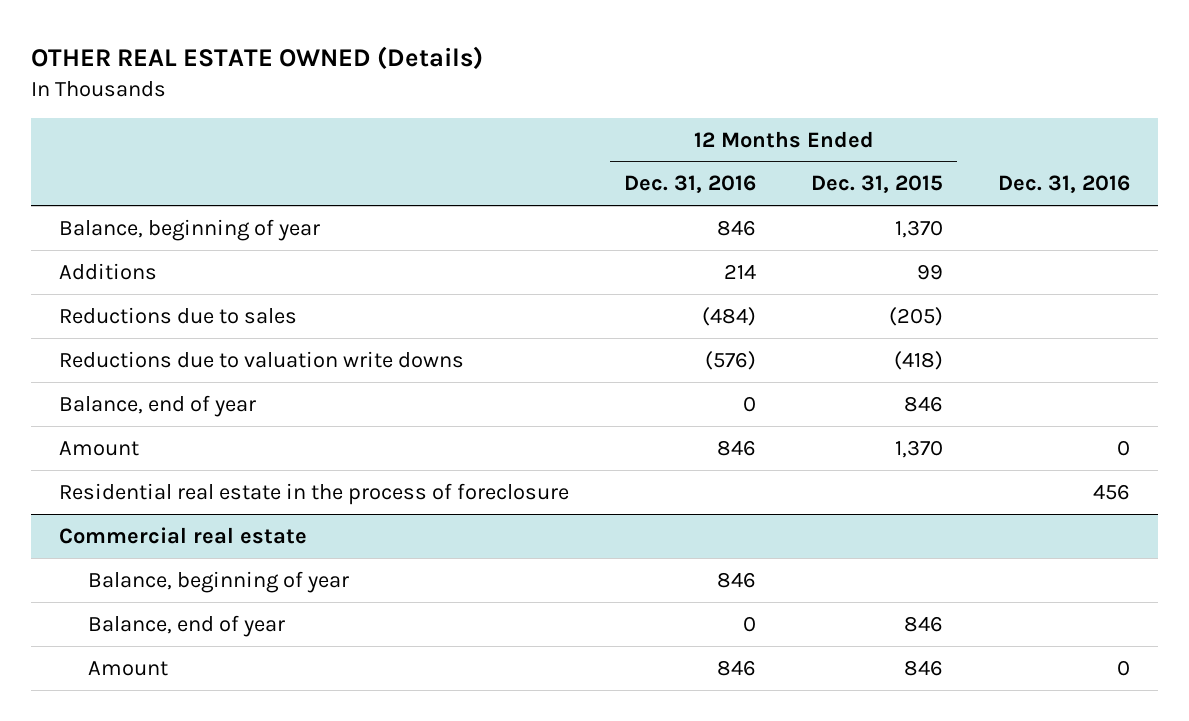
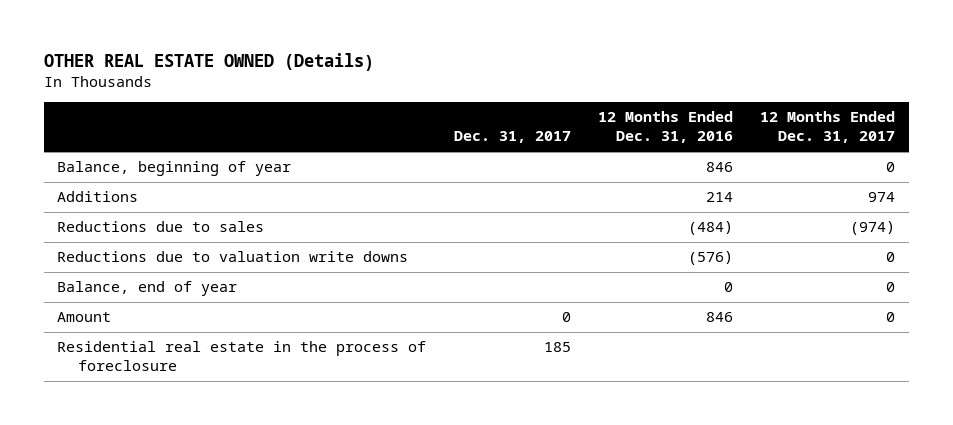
[811,175,944,194] Dec. 31, 2015 -> none
[998,175,1131,194] Dec. 31, 2016 -> none
none -> [453,131,571,144] Dec. 31, 2017
none -> [760,111,896,144] 12 Months Ended Dec. 31, 2017
[58,526,307,544] Commercial real estate -> none
[88,570,350,593] Balance, beginning of year -> none
[88,614,286,637] Balance, end of year -> none
[88,660,169,676] Amount -> none

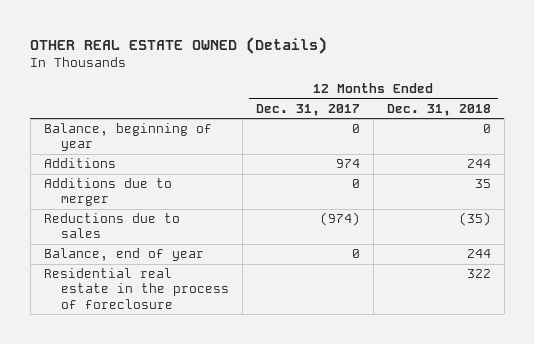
[453,131,571,144] Dec. 31, 2017 -> none
[597,111,733,144] 12 Months Ended Dec. 31, 2016 -> none
none -> [386,103,491,116] Dec. 31, 2018
none -> [43,178,172,207] Additions due to merger
[57,251,409,263] Reductions due to valuation write downs -> none
[57,312,112,323] Amount -> none

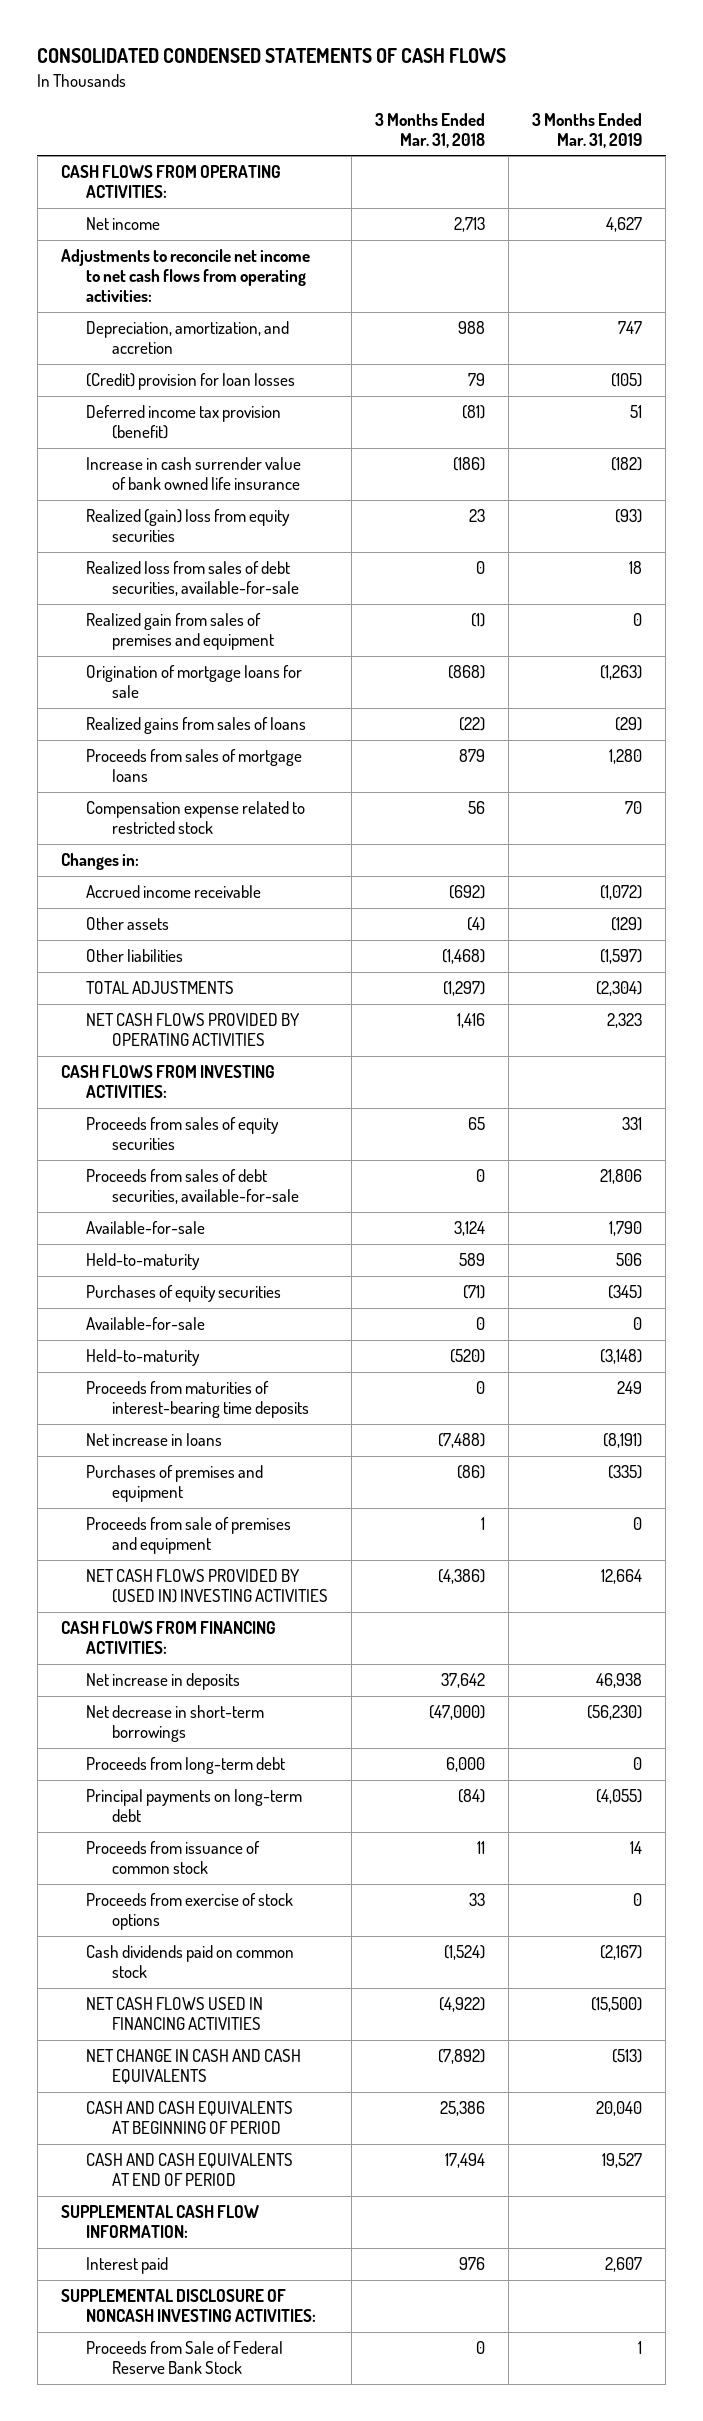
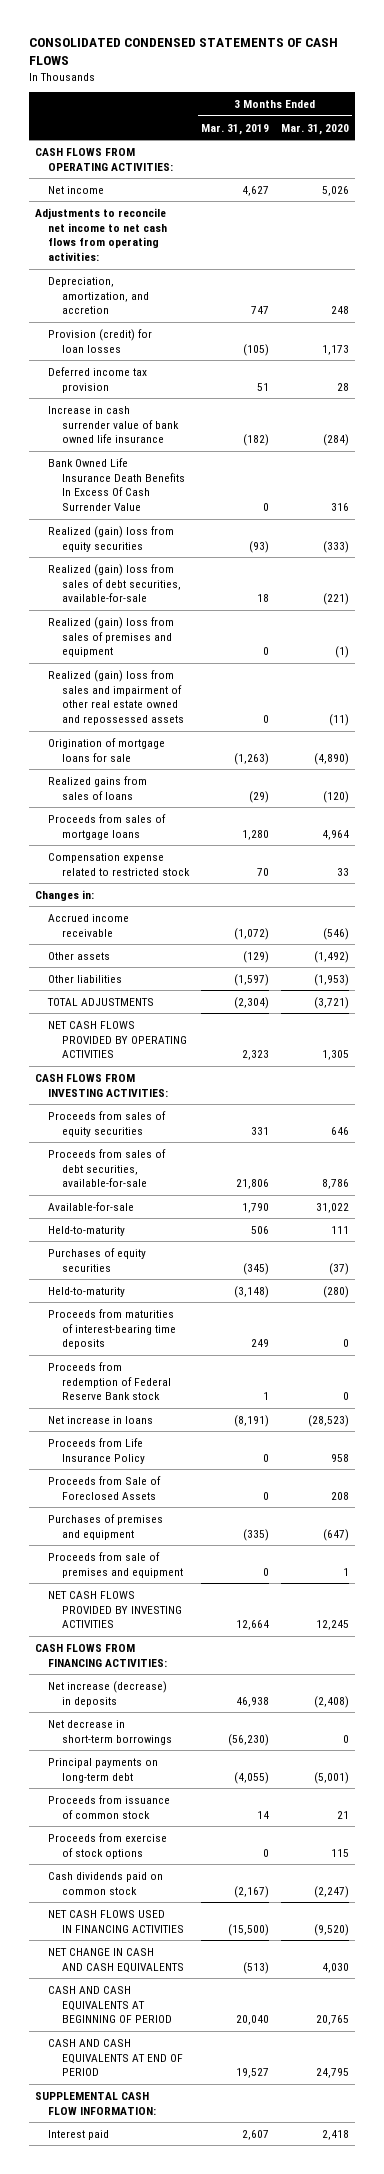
[375,112,486,148] 3 Months Ended Mar. 31, 2018 -> none
none -> [281,123,350,135] Mar. 31, 2020
[86,373,296,391] (Credit) provision for loan losses -> [48,328,153,353] Provision (credit) for loan losses
[86,405,282,440] Deferred income tax provision (benefit) -> [48,366,148,393] Deferred income tax provision
none -> [48,457,185,512] Bank Owned Life Insurance Death Benefits In Excess Of Cash Surrender Value
[86,561,300,597] Realized loss from sales of debt securities, available-for-sale -> [48,563,181,603] Realized (gain) loss from sales of debt securities, available-for-sale
[86,613,275,651] Realized gain from sales of premises and equipment -> [48,616,175,658] Realized (gain) loss from sales of premises and equipment
none -> [48,669,184,726] Realized (gain) loss from sales and impairment of other real estate owned and repossessed assets
[86,1317,206,1331] Available-for-sale -> none
none -> [48,1361,171,1401] Proceeds from redemption of Federal Reserve Bank stock
none -> [48,1437,145,1464] Proceeds from Life Insurance Policy
none -> [48,1475,162,1500] Proceeds from Sale of Foreclosed Assets
[86,1569,329,1604] NET CASH FLOWS PROVIDED BY (USED IN) INVESTING ACTIVITIES -> [48,1590,182,1629] NET CASH FLOWS PROVIDED BY INVESTING ACTIVITIES
[86,1673,241,1691] Net increase in deposits -> [48,1680,168,1707] Net increase (decrease) in deposits
[86,1757,286,1775] Proceeds from long-term debt -> none
[60,2289,317,2323] SUPPLEMENTAL DISCLOSURE OF NONCASH INVESTING ACTIVITIES: -> none
[86,2341,284,2375] Proceeds from Sale of Federal Reserve Bank Stock -> none

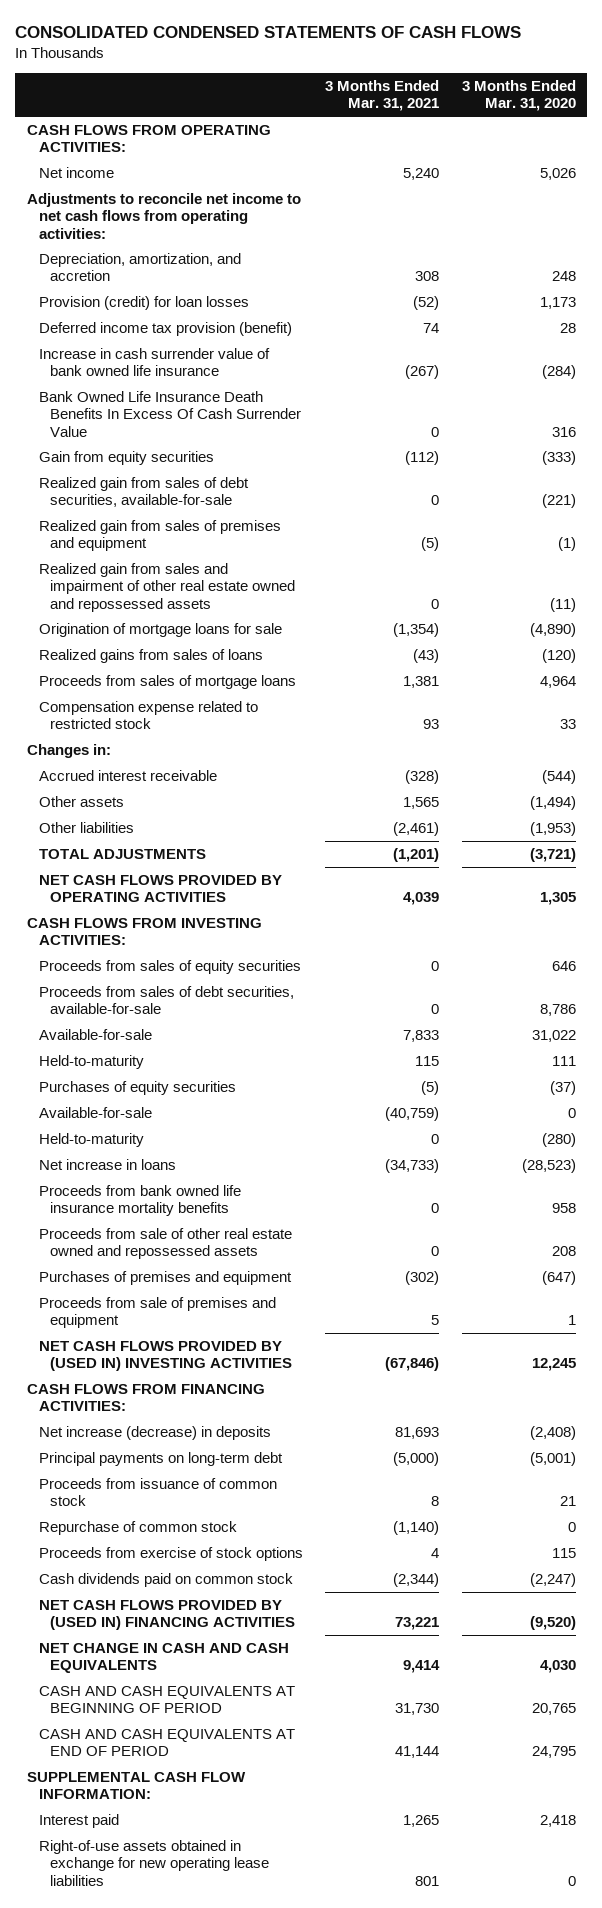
[200,123,269,135] Mar. 31, 2019 -> none
none -> [325,79,440,112] 3 Months Ended Mar. 31, 2021
[48,366,148,393] Deferred income tax provision -> [38,321,292,336] Deferred income tax provision (benefit)
[48,525,175,552] Realized (gain) loss from equity securities -> [38,450,214,465] Gain from equity securities
[48,563,181,603] Realized (gain) loss from sales of debt securities, available-for-sale -> [38,476,249,508] Realized gain from sales of debt securities, available-for-sale
[48,616,175,658] Realized (gain) loss from sales of premises and equipment -> [38,519,281,552] Realized gain from sales of premises and equipment
[48,669,184,726] Realized (gain) loss from sales and impairment of other real estate owned and repossessed assets -> [38,562,296,612] Realized gain from sales and impairment of other real estate owned and repossessed assets
[48,913,130,937] Accrued income receivable -> [38,769,217,781] Accrued interest receivable
[323,927,350,940] (546) -> [541,769,576,784] (544)
[314,950,350,963] (1,492) -> [529,795,576,810] (1,494)
none -> [38,1106,152,1118] Available-for-sale
[48,1308,176,1350] Proceeds from maturities of interest-bearing time deposits -> none
[48,1361,171,1401] Proceeds from redemption of Federal Reserve Bank stock -> none
[48,1437,145,1464] Proceeds from Life Insurance Policy -> [38,1184,241,1217] Proceeds from bank owned life insurance mortality benefits
[48,1475,162,1500] Proceeds from Sale of Foreclosed Assets -> [38,1227,292,1260] Proceeds from sale of other real estate owned and repossessed assets
[48,1590,182,1629] NET CASH FLOWS PROVIDED BY INVESTING ACTIVITIES -> [38,1340,293,1372] NET CASH FLOWS PROVIDED BY (USED IN) INVESTING ACTIVITIES
[48,1719,172,1745] Net decrease in short-term borrowings -> none
none -> [38,1520,237,1535] Repurchase of common stock
[48,1909,184,1933] NET CASH FLOWS USED IN FINANCING ACTIVITIES -> [38,1599,296,1631] NET CASH FLOWS PROVIDED BY (USED IN) FINANCING ACTIVITIES
none -> [38,1839,270,1886] Right-of-use assets obtained in exchange for new operating lease liabilities

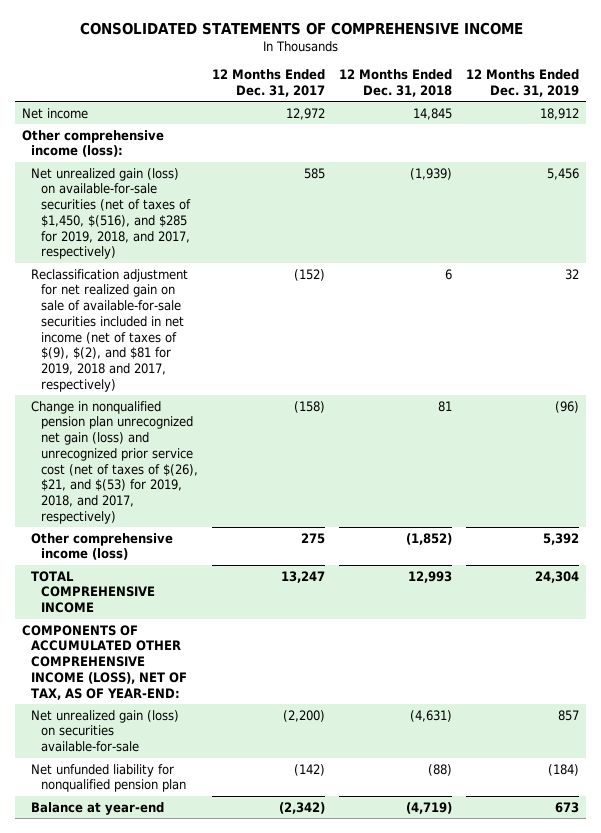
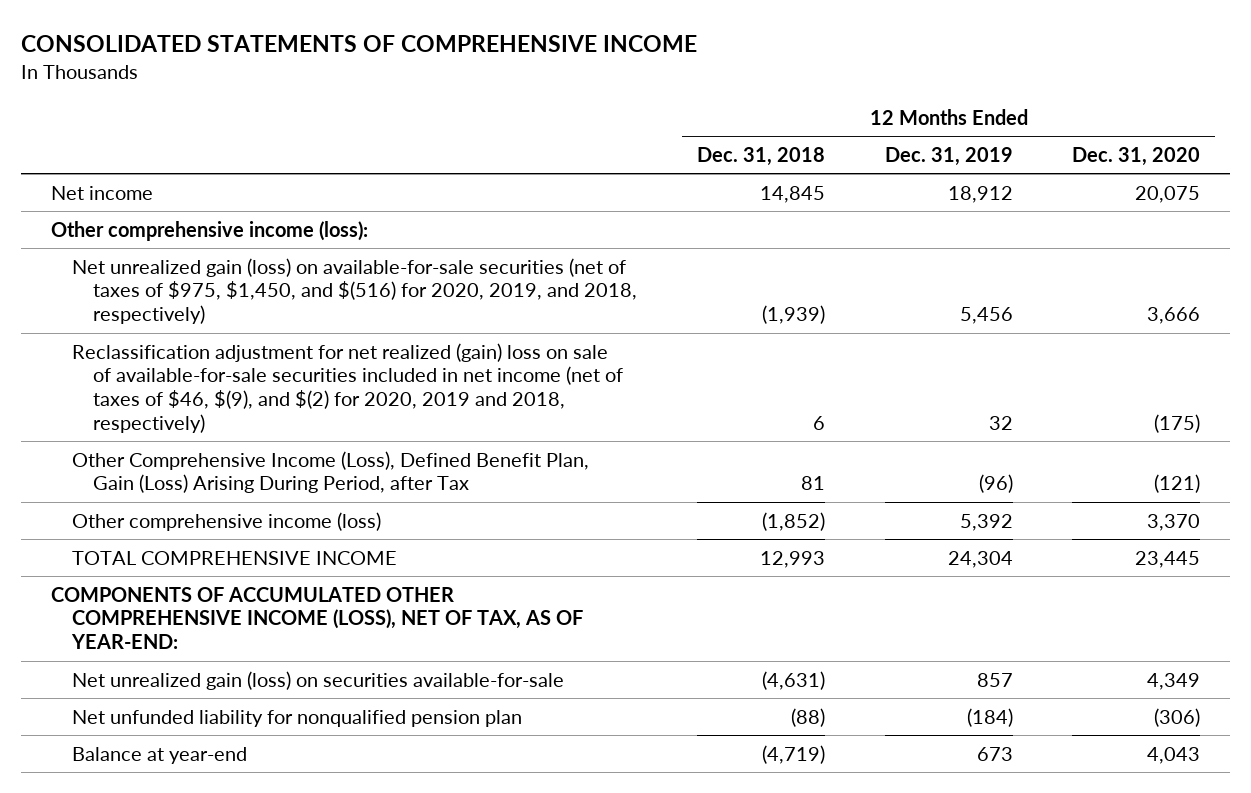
[211,69,325,97] 12 Months Ended Dec. 31, 2017 -> none
none -> [1072,146,1201,166] Dec. 31, 2020
[31,167,191,260] Net unrealized gain (loss) on available-for-sale securities (net of taxes of $1,450, $(516), and $285 for 2019, 2018, and 2017, respectively) -> [71,257,638,325] Net unrealized gain (loss) on available-for-sale securities (net of taxes of $975, $1,450, and $(516) for 2020, 2019, and 2018, respectively)
[31,268,189,392] Reclassification adjustment for net realized gain on sale of available-for-sale securities included in net income (net of taxes of $(9), $(2), and $81 for 2019, 2018 and 2017, respectively) -> [71,342,624,434] Reclassification adjustment for net realized (gain) loss on sale of available-for-sale securities included in net income (net of taxes of $46, $(9), and $(2) for 2020, 2019 and 2018, respectively)
[31,400,198,524] Change in nonqualified pension plan unrecognized net gain (loss) and unrecognized prior service cost (net of taxes of $(26), $21, and $(53) for 2019, 2018, and 2017, respectively) -> [71,450,589,494] Other Comprehensive Income (Loss), Defined Benefit Plan, Gain (Loss) Arising During Period, after Tax

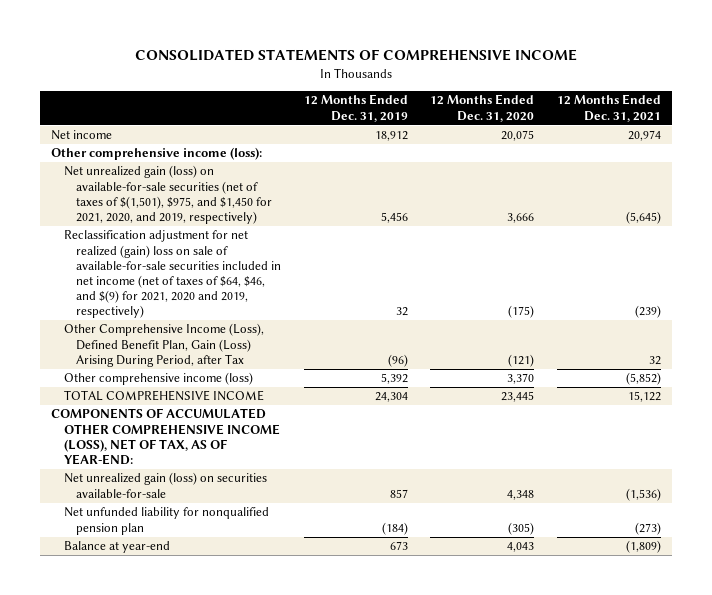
[696,146,825,166] Dec. 31, 2018 -> none
none -> [557,94,662,122] 12 Months Ended Dec. 31, 2021
[71,257,638,325] Net unrealized gain (loss) on available-for-sale securities (net of taxes of $975, $1,450, and $(516) for 2020, 2019, and 2018, respectively) -> [63,165,273,224] Net unrealized gain (loss) on available-for-sale securities (net of taxes of $(1,501), $975, and $1,450 for 2021, 2020, and 2019, respectively)
[71,342,624,434] Reclassification adjustment for net realized (gain) loss on sale of available-for-sale securities included in net income (net of taxes of $46, $(9), and $(2) for 2020, 2019 and 2018, respectively) -> [63,230,282,319] Reclassification adjustment for net realized (gain) loss on sale of available-for-sale securities included in net income (net of taxes of $64, $46, and $(9) for 2021, 2020 and 2019, respectively)
[1147,672,1201,690] 4,349 -> [507,489,535,500] 4,348
[1154,707,1201,727] (306) -> [508,521,535,535] (305)

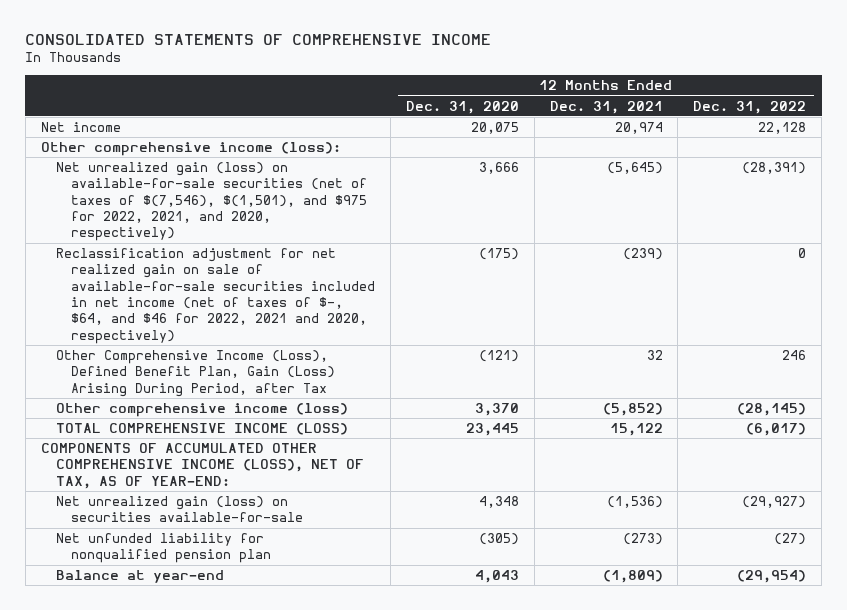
[303,94,408,122] 12 Months Ended Dec. 31, 2019 -> none
none -> [693,100,807,114] Dec. 31, 2022
[63,165,273,224] Net unrealized gain (loss) on available-for-sale securities (net of taxes of $(1,501), $975, and $1,450 for 2021, 2020, and 2019, respectively) -> [55,162,367,242] Net unrealized gain (loss) on available-for-sale securities (net of taxes of $(7,546), $(1,501), and $975 for 2022, 2021, and 2020, respectively)
[63,230,282,319] Reclassification adjustment for net realized (gain) loss on sale of available-for-sale securities included in net income (net of taxes of $64, $46, and $(9) for 2021, 2020 and 2019, respectively) -> [55,248,375,344] Reclassification adjustment for net realized gain on sale of available-for-sale securities included in net income (net of taxes of $-, $64, and $46 for 2022, 2021 and 2020, respectively)
[63,390,264,402] TOTAL COMPREHENSIVE INCOME -> [55,423,348,436] TOTAL COMPREHENSIVE INCOME (LOSS)

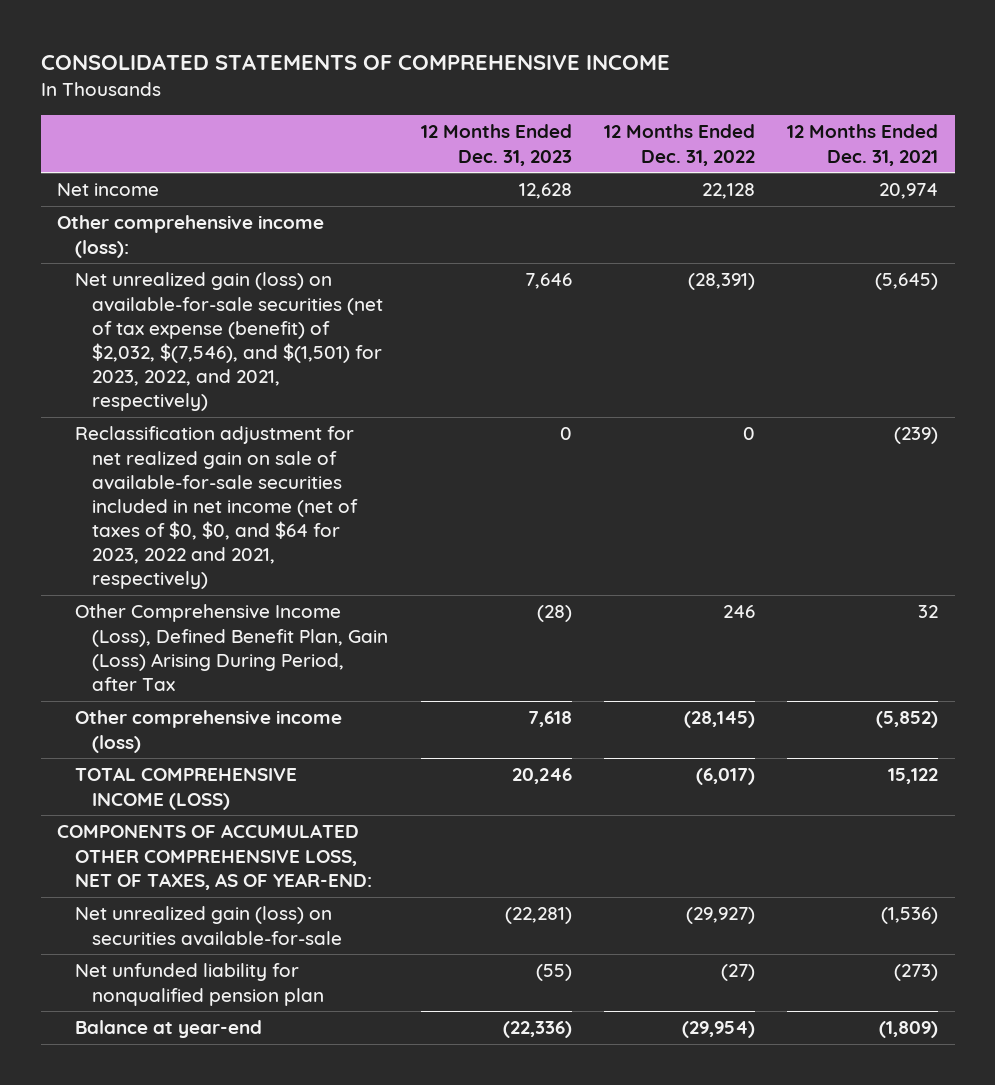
[405,100,519,114] Dec. 31, 2020 -> none
none -> [420,124,572,166] 12 Months Ended Dec. 31, 2023
[55,162,367,242] Net unrealized gain (loss) on available-for-sale securities (net of taxes of $(7,546), $(1,501), and $975 for 2022, 2021, and 2020, respectively) -> [74,272,384,412] Net unrealized gain (loss) on available-for-sale securities (net of tax expense (benefit) of $2,032, $(7,546), and $(1,501) for 2023, 2022, and 2021, respectively)
[55,248,375,344] Reclassification adjustment for net realized gain on sale of available-for-sale securities included in net income (net of taxes of $-, $64, and $46 for 2022, 2021 and 2020, respectively) -> [74,426,359,590] Reclassification adjustment for net realized gain on sale of available-for-sale securities included in net income (net of taxes of $0, $0, and $64 for 2023, 2022 and 2021, respectively)
[40,443,364,489] COMPONENTS OF ACCUMULATED OTHER COMPREHENSIVE INCOME (LOSS), NET OF TAX, AS OF YEAR-END: -> [56,824,372,890] COMPONENTS OF ACCUMULATED OTHER COMPREHENSIVE LOSS, NET OF TAXES, AS OF YEAR-END:

